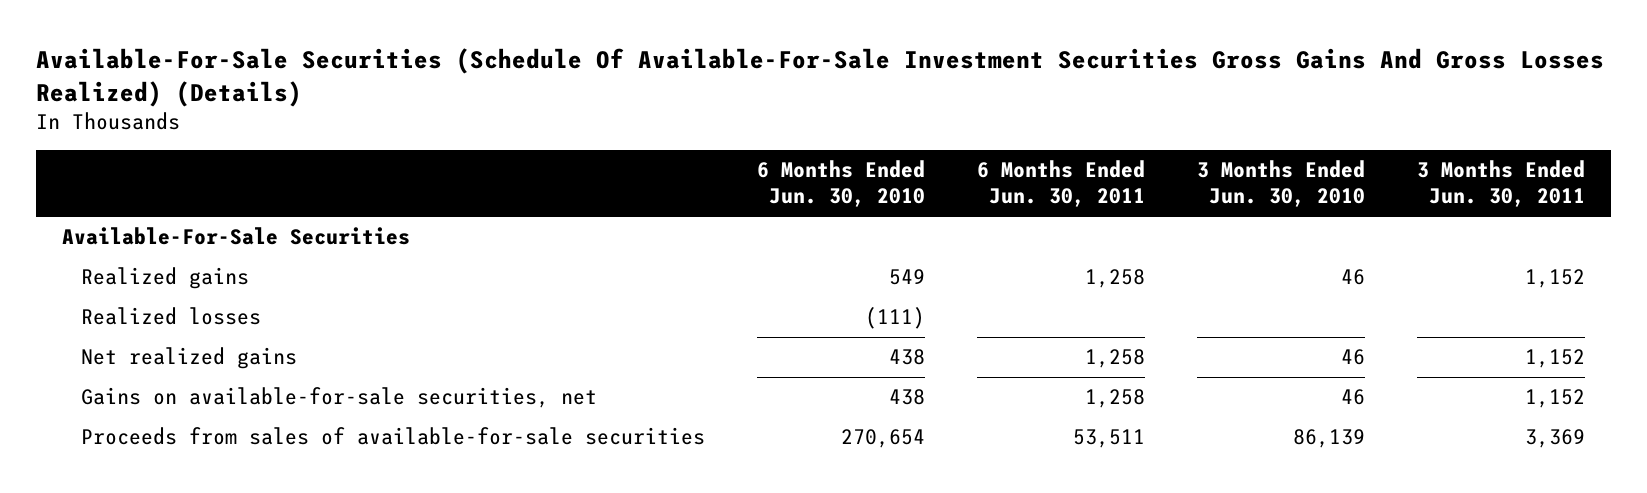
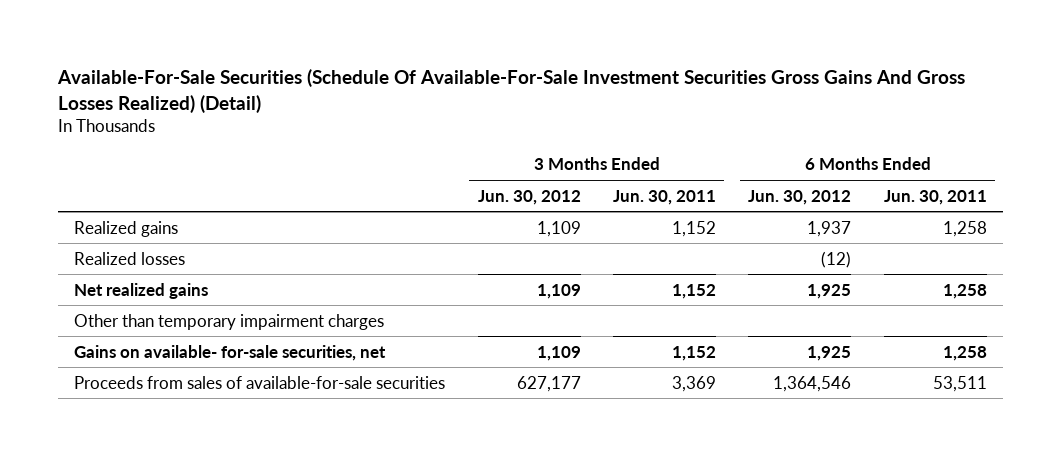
[35,48,1604,107] Available-For-Sale Securities (Schedule Of Available-For-Sale Investment Securities Gross Gains And Gross Losses Realized) (Details) -> [56,68,965,113] Available-For-Sale Securities (Schedule Of Available-For-Sale Investment Securities Gross Gains And Gross Losses Realized) (Detail)
[757,160,926,208] 6 Months Ended Jun. 30, 2010 -> none
[1197,160,1366,208] 3 Months Ended Jun. 30, 2010 -> none
none -> [477,189,581,205] Jun. 30, 2012
none -> [748,189,852,205] Jun. 30, 2012
[61,227,410,246] Available-For-Sale Securities -> none
none -> [74,313,385,330] Other than temporary impairment charges
[81,387,598,409] Gains on available-for-sale securities, net -> [74,344,387,361] Gains on available- for-sale securities, net

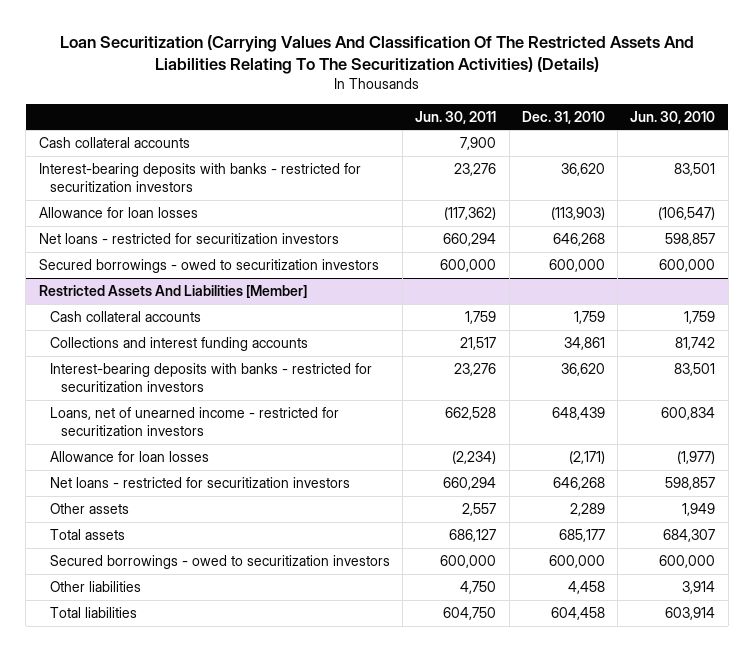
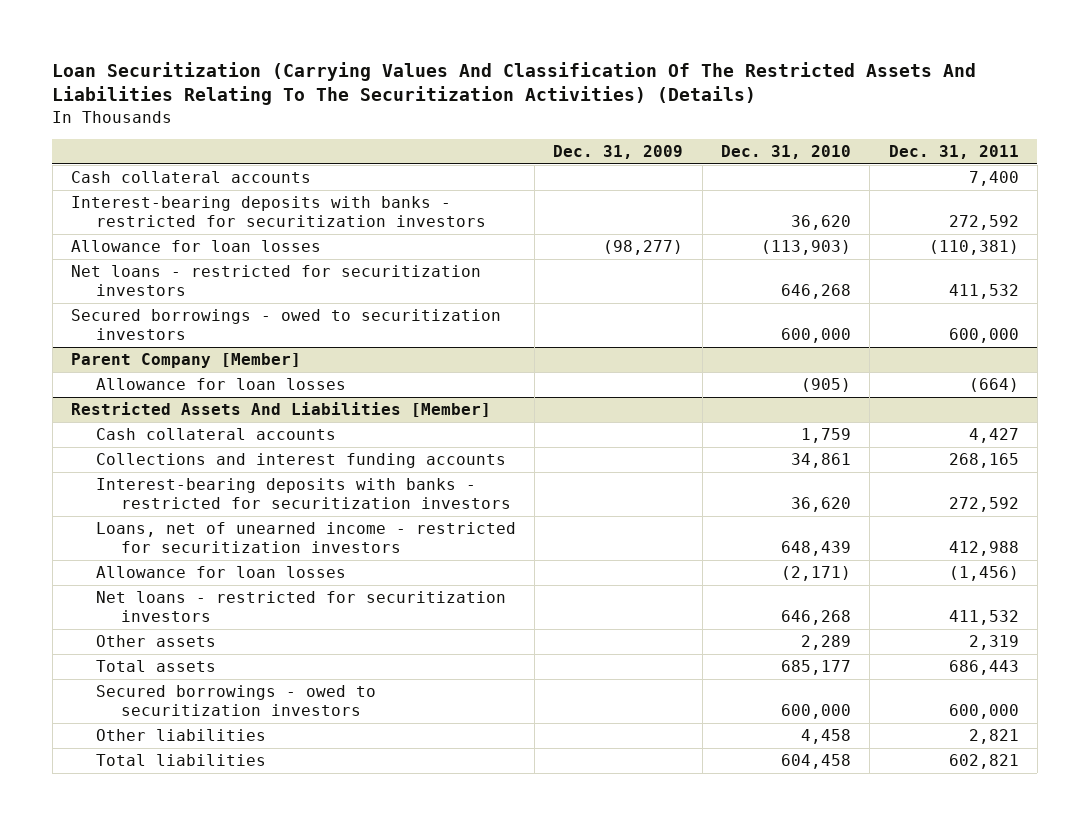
[415,110,497,124] Jun. 30, 2011 -> none
[630,110,716,124] Jun. 30, 2010 -> none
none -> [553,144,684,159] Dec. 31, 2009
none -> [888,144,1019,159] Dec. 31, 2011
none -> [70,353,301,369] Parent Company [Member]
none -> [95,378,346,391] Allowance for loan losses

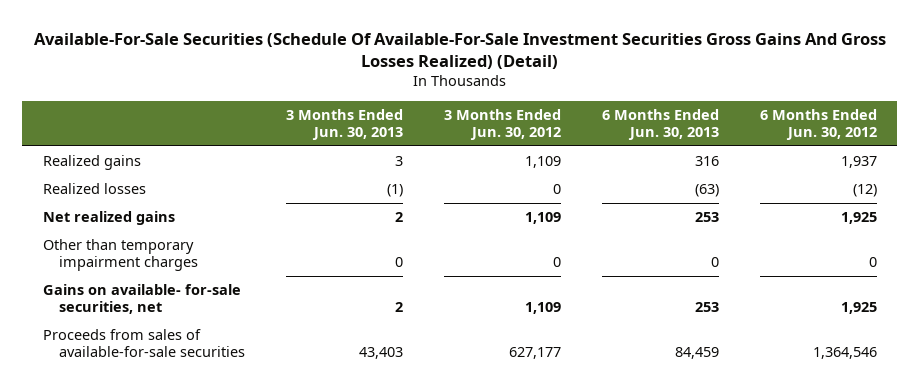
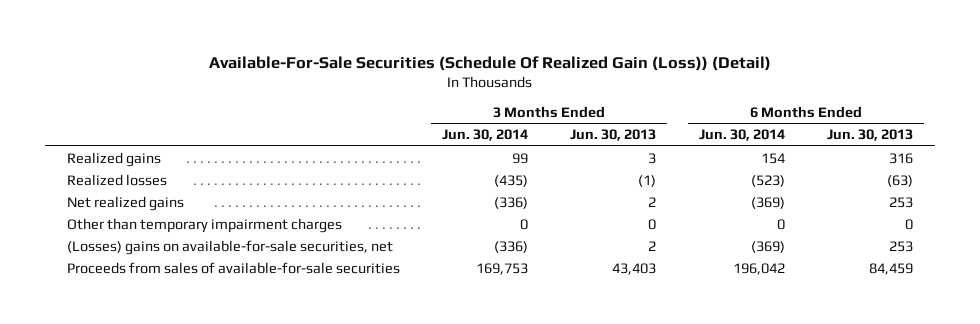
[33,32,886,69] Available-For-Sale Securities (Schedule Of Available-For-Sale Investment Securities Gross Gains And Gross Losses Realized) (Detail) -> [208,55,771,71] Available-For-Sale Securities (Schedule Of Realized Gain (Loss)) (Detail)
[444,108,562,140] 3 Months Ended Jun. 30, 2012 -> none
[759,108,877,140] 6 Months Ended Jun. 30, 2012 -> none
none -> [442,129,529,142] Jun. 30, 2014
none -> [698,129,785,142] Jun. 30, 2014
[42,284,241,315] Gains on available- for-sale securities, net -> [66,239,393,255] (Losses) gains on available-for-sale securities, net

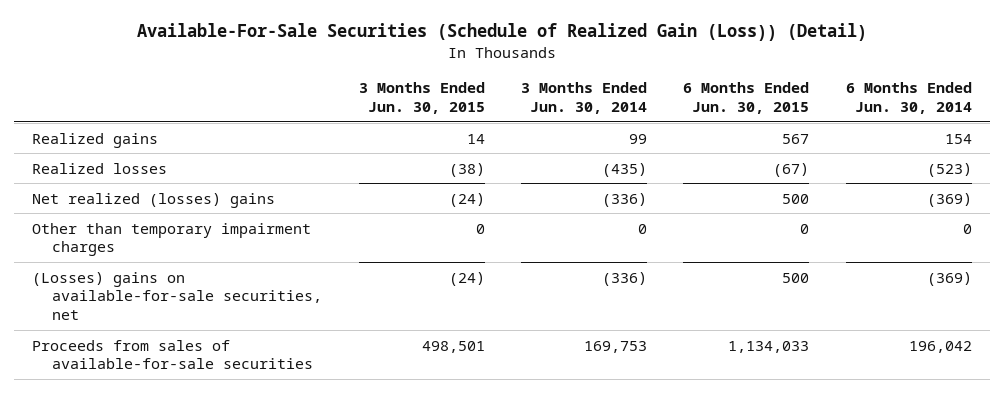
[208,55,771,71] Available-For-Sale Securities (Schedule Of Realized Gain (Loss)) (Detail) -> [137,23,868,42] Available-For-Sale Securities (Schedule of Realized Gain (Loss)) (Detail)
[570,129,657,142] Jun. 30, 2013 -> none
[827,129,914,142] Jun. 30, 2013 -> none
none -> [358,82,485,114] 3 Months Ended Jun. 30, 2015
none -> [683,82,810,114] 6 Months Ended Jun. 30, 2015
[66,195,184,211] Net realized gains -> [32,192,276,208] Net realized (losses) gains

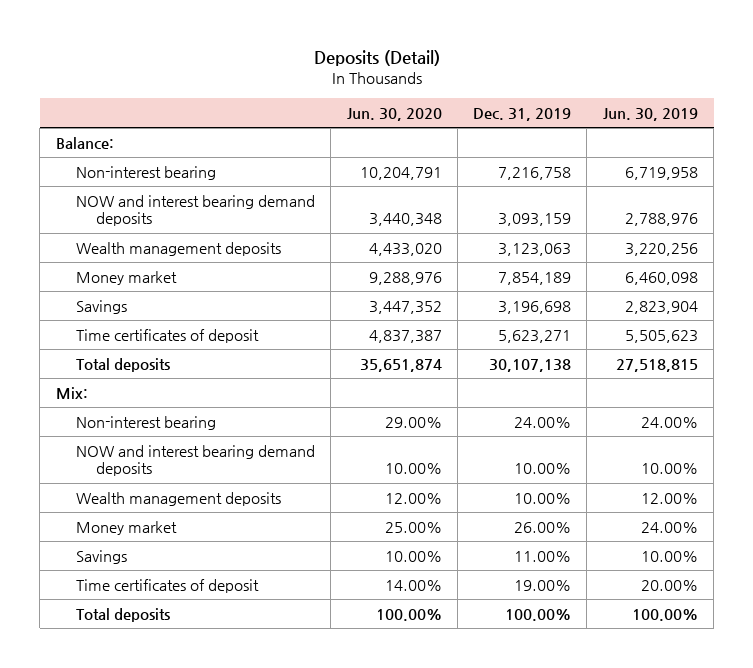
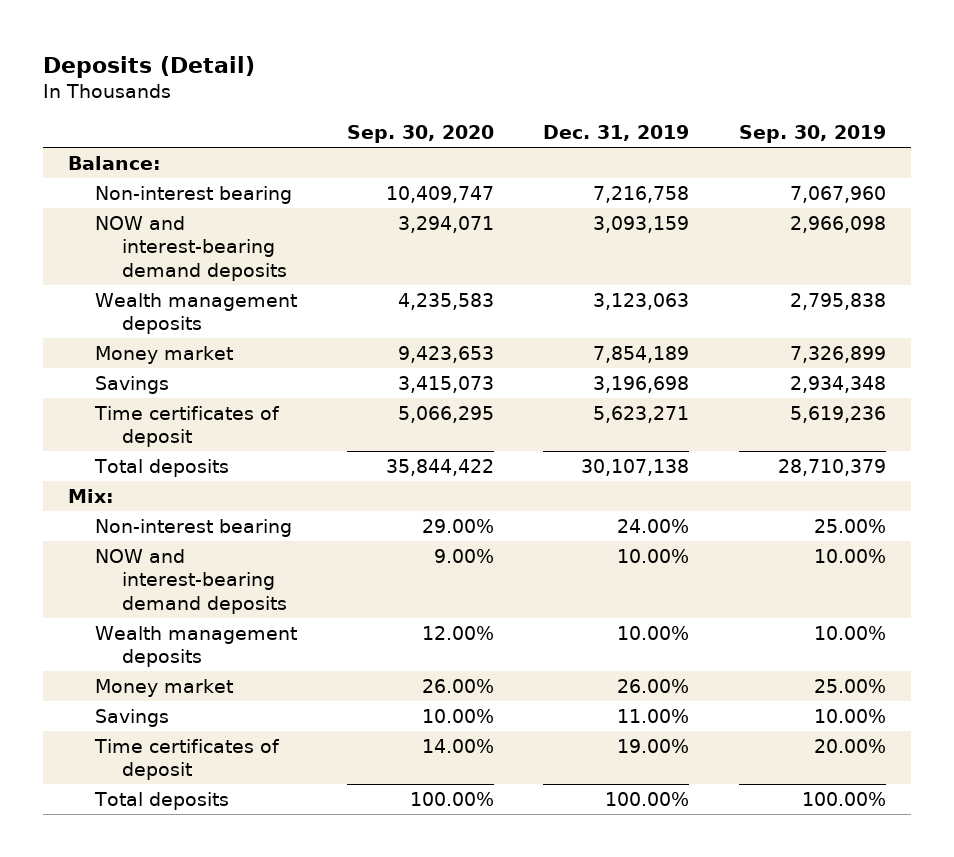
[346,108,442,122] Jun. 30, 2020 -> none
[602,108,698,122] Jun. 30, 2019 -> none
none -> [346,125,494,144] Sep. 30, 2020
none -> [739,125,887,144] Sep. 30, 2019
[75,194,315,227] NOW and interest bearing demand deposits -> [94,215,287,281] NOW and interest-bearing demand deposits
[75,444,315,477] NOW and interest bearing demand deposits -> [94,548,287,614] NOW and interest-bearing demand deposits

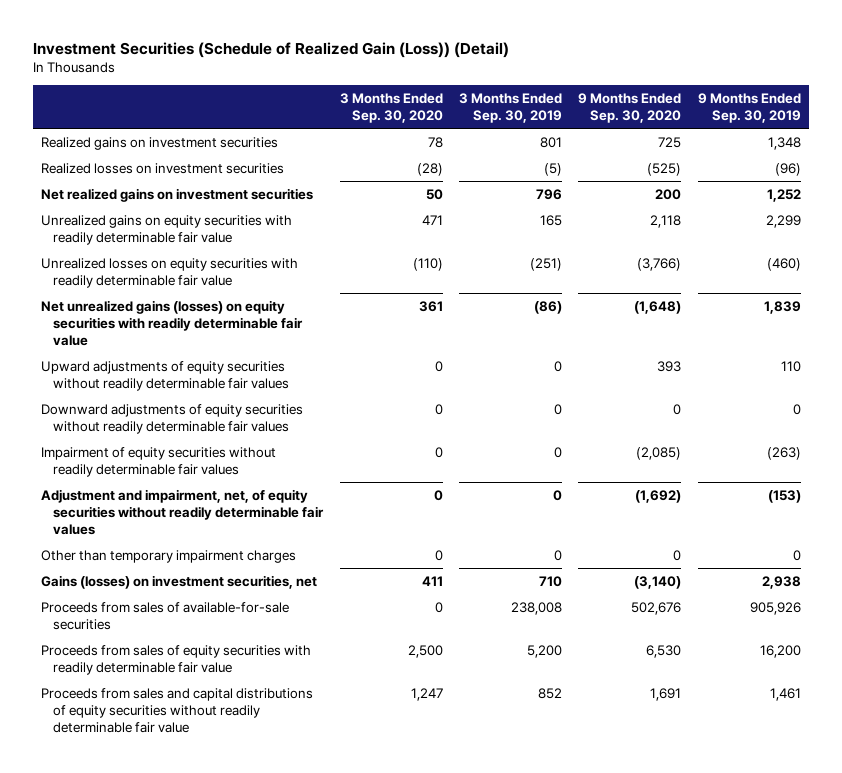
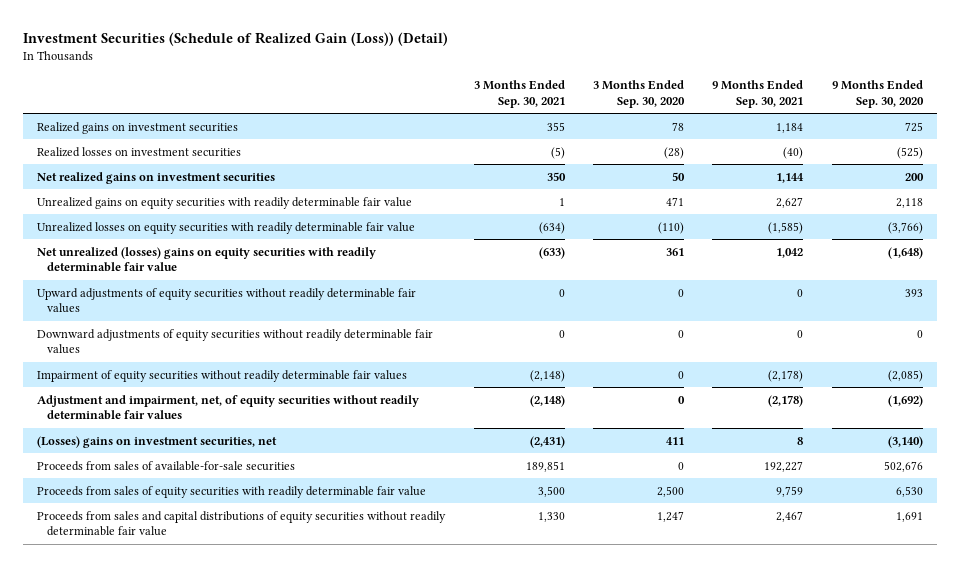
[459,93,563,124] 3 Months Ended Sep. 30, 2019 -> none
[697,93,801,124] 9 Months Ended Sep. 30, 2019 -> none
none -> [473,79,565,108] 3 Months Ended Sep. 30, 2021
none -> [712,79,804,108] 9 Months Ended Sep. 30, 2021
[40,299,304,347] Net unrealized gains (losses) on equity securities with readily determinable fair value -> [37,246,377,273] Net unrealized (losses) gains on equity securities with readily determinable fair value
[40,549,296,563] Other than temporary impairment charges -> none
[40,574,317,589] Gains (losses) on investment securities, net -> [37,435,278,448] (Losses) gains on investment securities, net

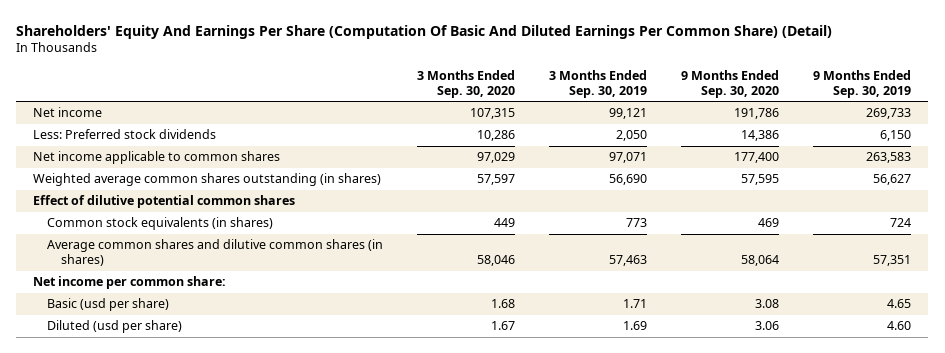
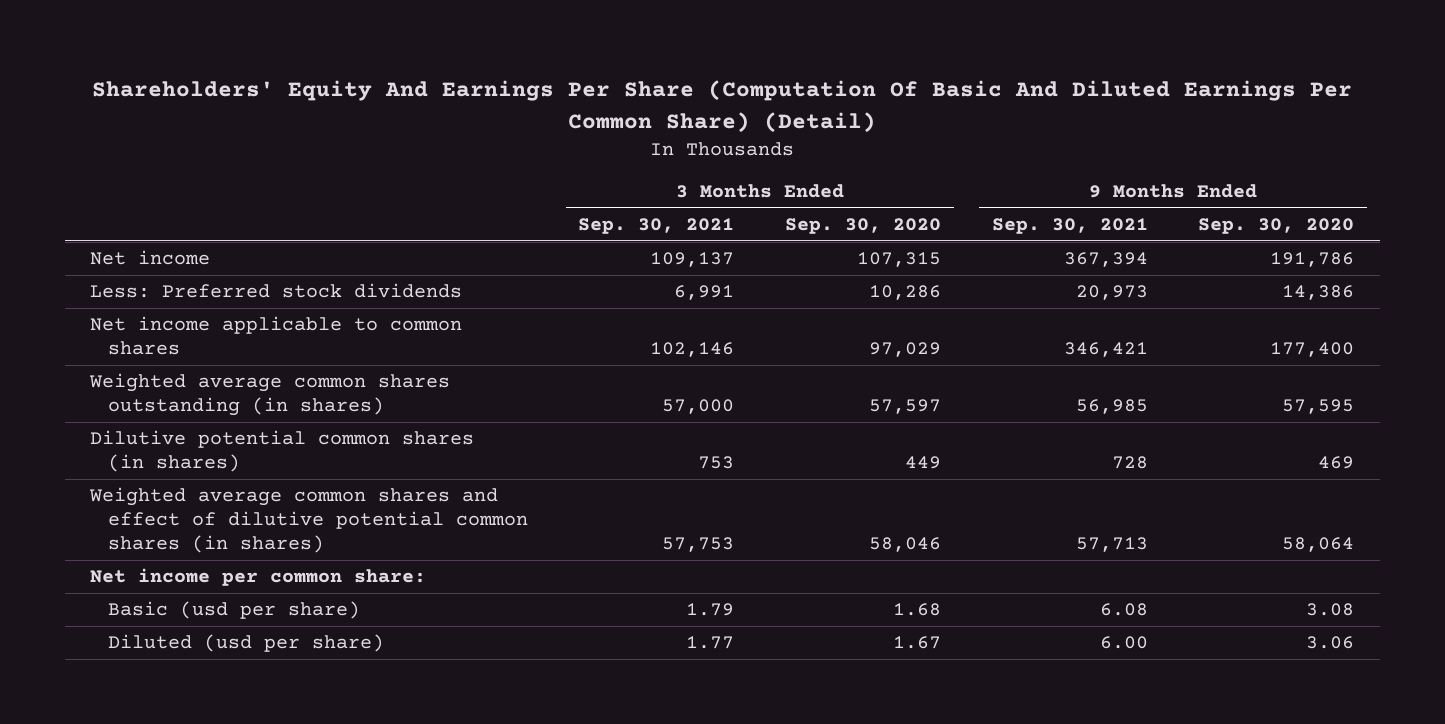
[549,69,648,98] 3 Months Ended Sep. 30, 2019 -> none
[813,69,912,98] 9 Months Ended Sep. 30, 2019 -> none
none -> [578,218,735,235] Sep. 30, 2021
none -> [991,218,1148,235] Sep. 30, 2021
[33,195,296,209] Effect of dilutive potential common shares -> none
[47,217,274,231] Common stock equivalents (in shares) -> [90,430,475,473] Dilutive potential common shares (in shares)
[47,239,384,267] Average common shares and dilutive common shares (in shares) -> [89,487,528,554] Weighted average common shares and effect of dilutive potential common shares (in shares)

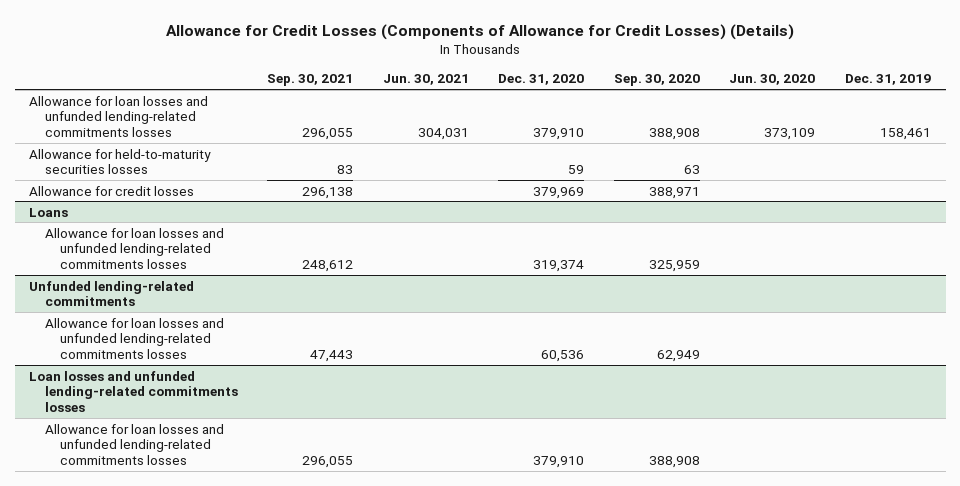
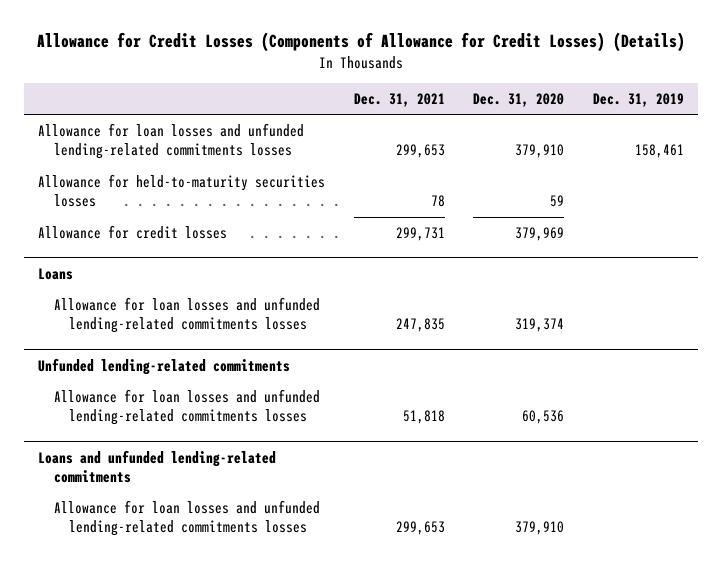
[267,74,354,87] Sep. 30, 2021 -> none
[382,74,469,86] Jun. 30, 2021 -> none
[613,74,700,87] Sep. 30, 2020 -> none
[729,74,816,86] Jun. 30, 2020 -> none
none -> [353,92,445,107] Dec. 31, 2021
[29,370,238,413] Loan losses and unfunded lending-related commitments losses -> [38,449,277,484] Loans and unfunded lending-related commitments

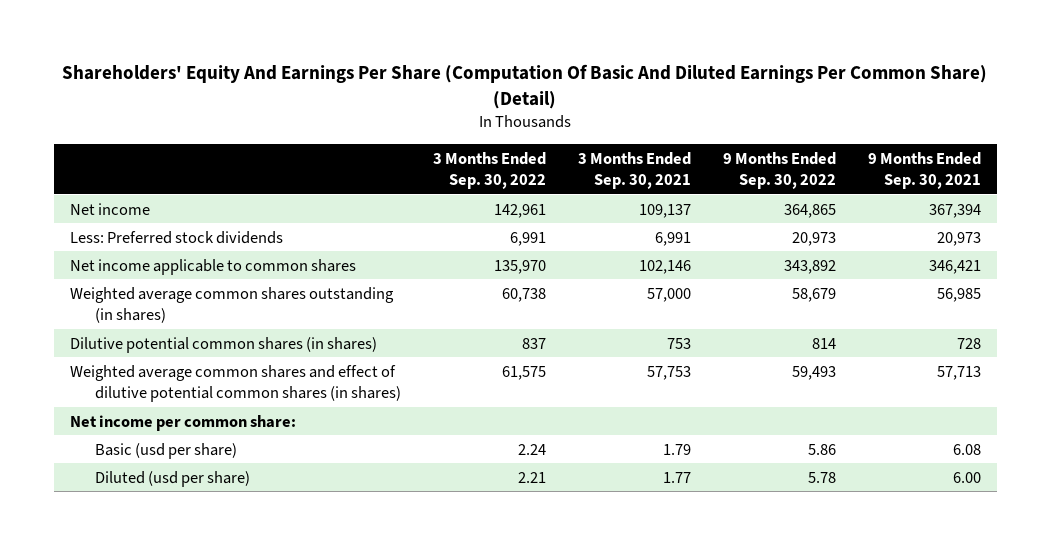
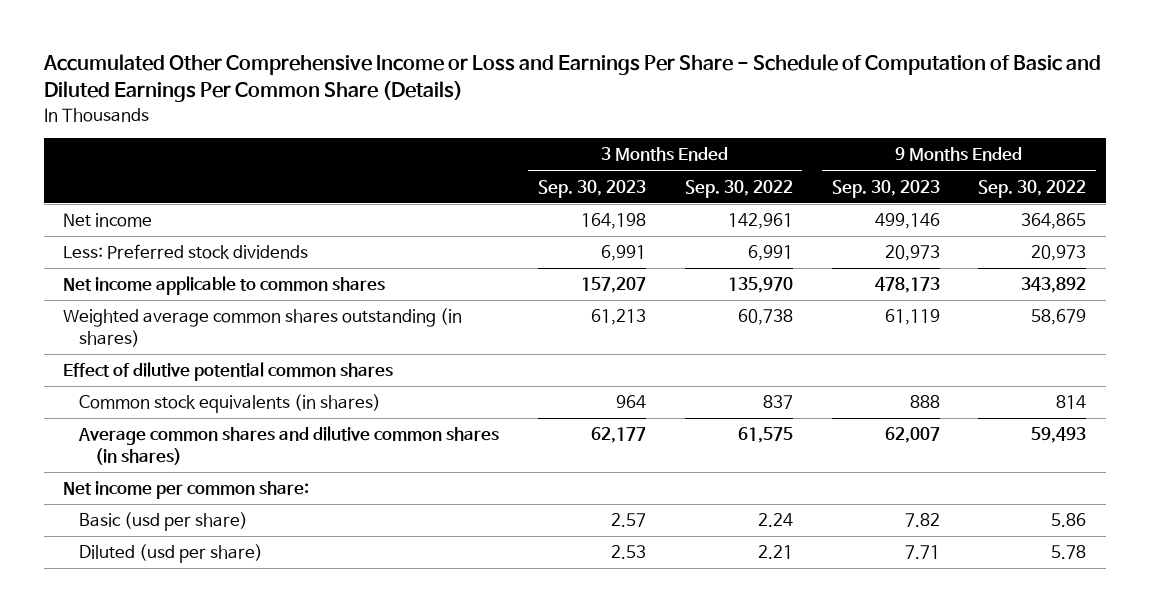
[62,64,988,110] Shareholders' Equity And Earnings Per Share (Computation Of Basic And Diluted Earnings Per Common Share) (Detail) -> [42,54,1101,103] Accumulated Other Comprehensive Income or Loss and Earnings Per Share - Schedule of Computation of Basic and Diluted Earnings Per Common Share (Details)
[577,151,691,189] 3 Months Ended Sep. 30, 2021 -> none
[868,151,982,189] 9 Months Ended Sep. 30, 2021 -> none
none -> [537,179,646,198] Sep. 30, 2023
none -> [831,179,940,198] Sep. 30, 2023
none -> [63,362,394,382] Effect of dilutive potential common shares
[69,336,377,353] Dilutive potential common shares (in shares) -> [79,394,382,414] Common stock equivalents (in shares)
[69,364,401,403] Weighted average common shares and effect of dilutive potential common shares (in shares) -> [78,426,500,466] Average common shares and dilutive common shares (in shares)

